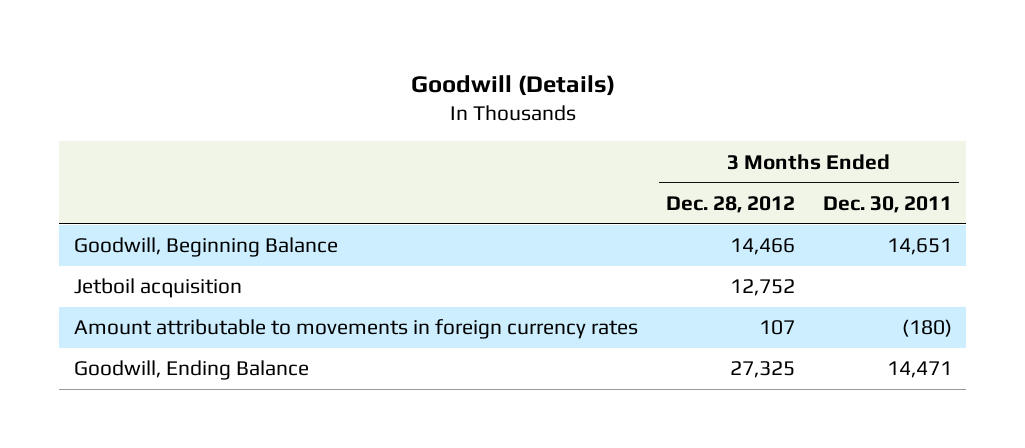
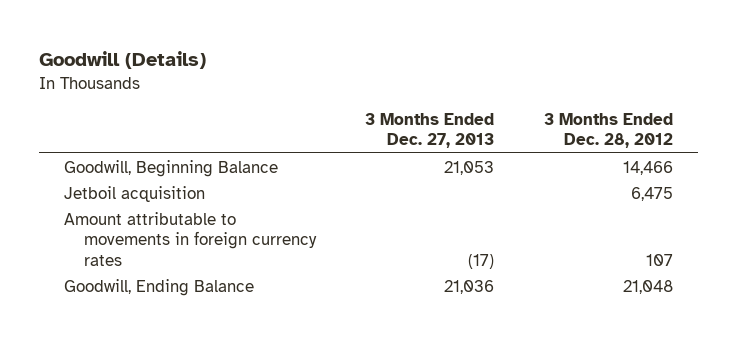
[822,196,952,214] Dec. 30, 2011 -> none
none -> [365,112,495,149] 3 Months Ended Dec. 27, 2013
[729,279,795,297] 12,752 -> [631,186,674,201] 6,475
[729,361,795,379] 27,325 -> [623,279,674,294] 21,048

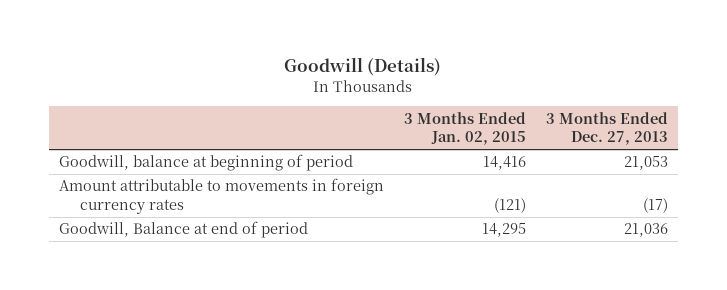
[544,112,674,149] 3 Months Ended Dec. 28, 2012 -> none
none -> [403,111,526,146] 3 Months Ended Jan. 02, 2015
[63,185,205,202] Jetboil acquisition -> none
[63,159,278,177] Goodwill, Beginning Balance -> [58,154,353,172] Goodwill, balance at beginning of period
[63,278,254,296] Goodwill, Ending Balance -> [58,221,308,239] Goodwill, Balance at end of period

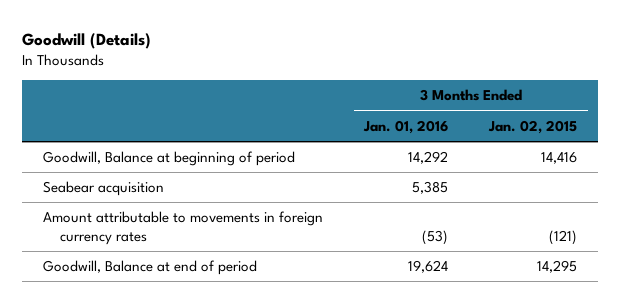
[546,111,669,146] 3 Months Ended Dec. 27, 2013 -> none
none -> [363,119,449,134] Jan. 01, 2016
[58,154,353,172] Goodwill, balance at beginning of period -> [42,151,295,167] Goodwill, Balance at beginning of period
none -> [42,181,164,197] Seabear acquisition

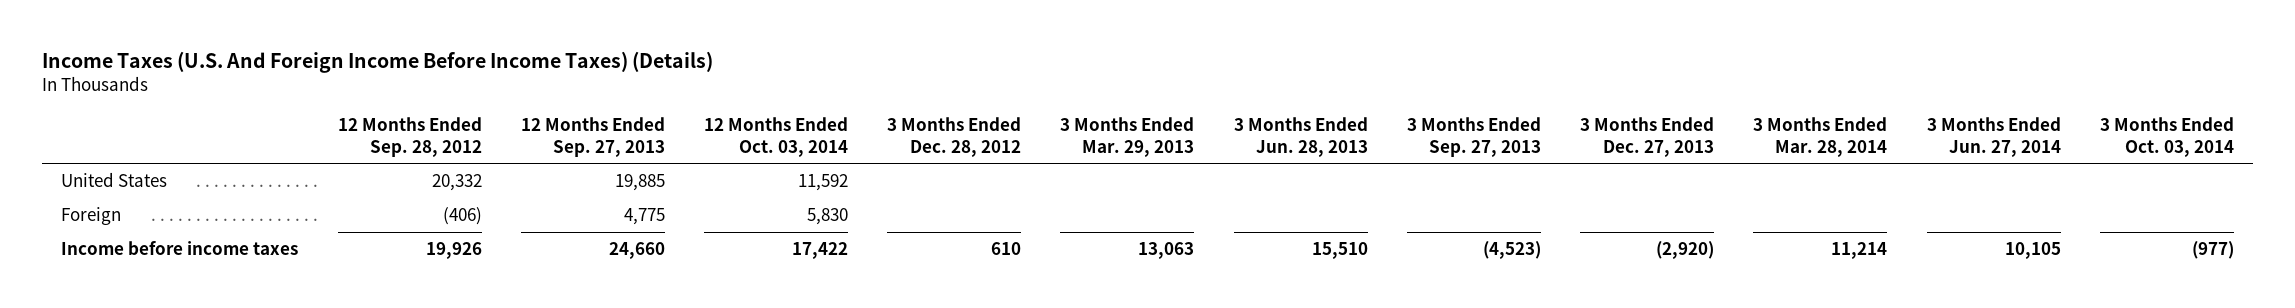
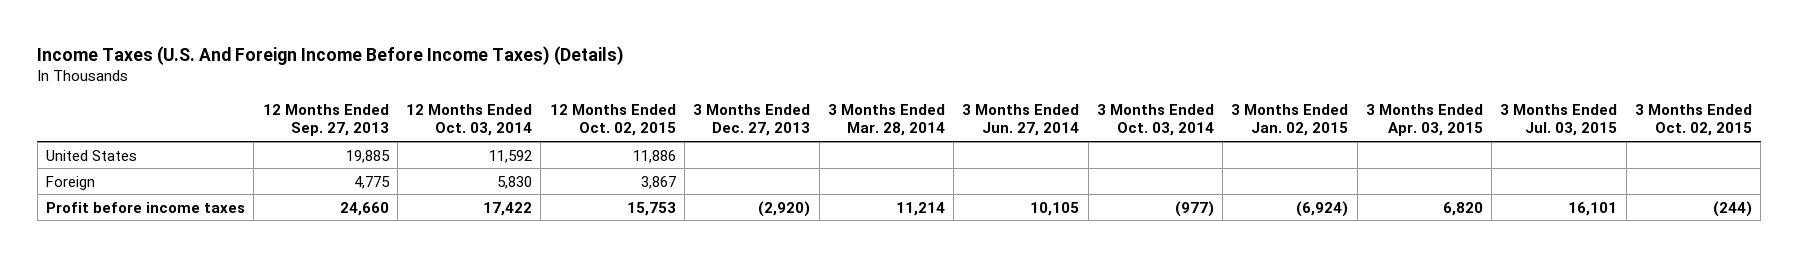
[337,116,482,157] 12 Months Ended Sep. 28, 2012 -> none
[887,116,1022,157] 3 Months Ended Dec. 28, 2012 -> none
[1060,116,1195,157] 3 Months Ended Mar. 29, 2013 -> none
[1233,116,1368,157] 3 Months Ended Jun. 28, 2013 -> none
[1406,116,1541,157] 3 Months Ended Sep. 27, 2013 -> none
none -> [549,103,676,137] 12 Months Ended Oct. 02, 2015
none -> [1231,103,1349,137] 3 Months Ended Jan. 02, 2015
none -> [1365,103,1483,137] 3 Months Ended Apr. 03, 2015
none -> [1500,103,1618,137] 3 Months Ended Jul. 03, 2015
none -> [1634,103,1752,137] 3 Months Ended Oct. 02, 2015
[61,241,299,256] Income before income taxes -> [46,201,246,213] Profit before income taxes

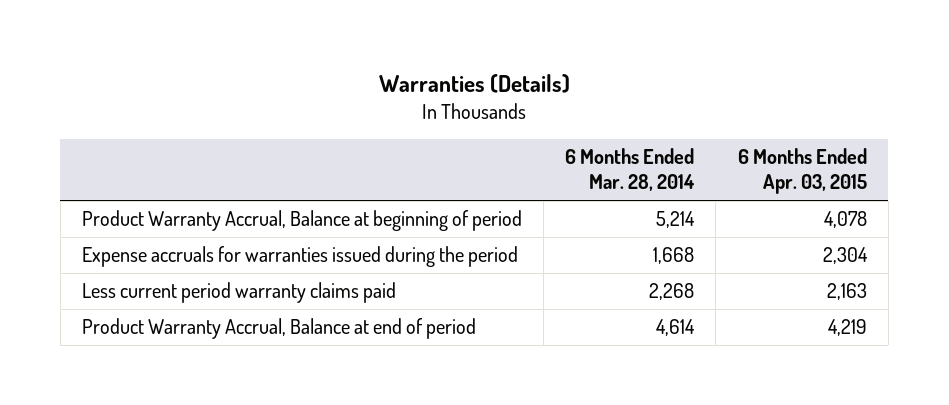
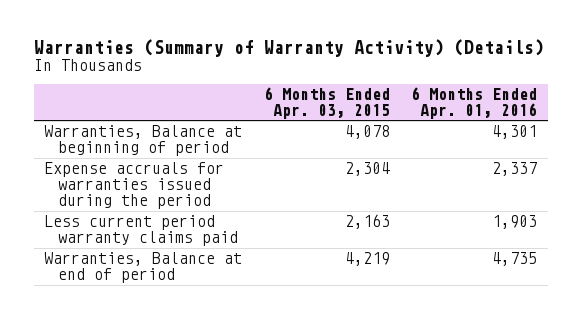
[379,73,571,93] Warranties (Details) -> [33,38,544,57] Warranties (Summary of Warranty Activity) (Details)
[565,148,696,192] 6 Months Ended Mar. 28, 2014 -> none
none -> [411,86,538,119] 6 Months Ended Apr. 01, 2016
[81,210,522,232] Product Warranty Accrual, Balance at beginning of period -> [44,125,243,157] Warranties, Balance at beginning of period
[81,318,476,340] Product Warranty Accrual, Balance at end of period -> [44,252,243,284] Warranties, Balance at end of period

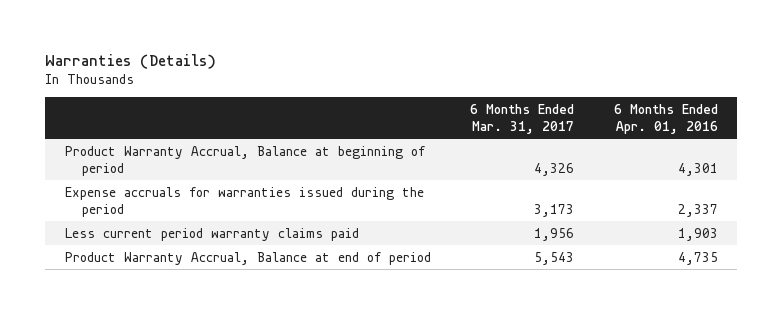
[33,38,544,57] Warranties (Summary of Warranty Activity) (Details) -> [45,53,217,69] Warranties (Details)
[263,86,390,119] 6 Months Ended Apr. 03, 2015 -> none
none -> [470,103,575,134] 6 Months Ended Mar. 31, 2017
[44,125,243,157] Warranties, Balance at beginning of period -> [64,145,425,176] Product Warranty Accrual, Balance at beginning of period
[44,252,243,284] Warranties, Balance at end of period -> [64,251,431,265] Product Warranty Accrual, Balance at end of period

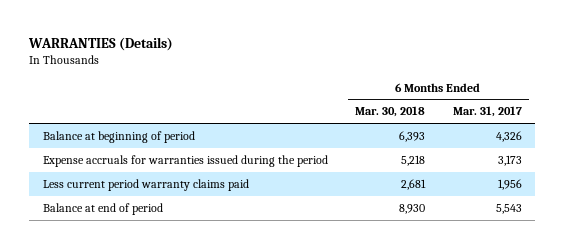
[45,53,217,69] Warranties (Details) -> [27,36,173,51] WARRANTIES (Details)
[613,103,718,134] 6 Months Ended Apr. 01, 2016 -> none
none -> [355,106,426,118] Mar. 30, 2018
[64,145,425,176] Product Warranty Accrual, Balance at beginning of period -> [42,130,195,143] Balance at beginning of period
[64,251,431,265] Product Warranty Accrual, Balance at end of period -> [42,202,163,215] Balance at end of period

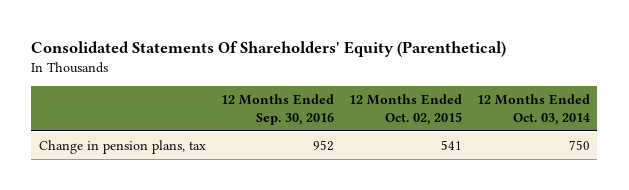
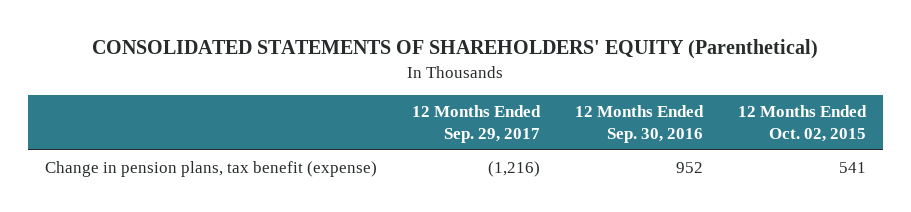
[31,41,507,58] Consolidated Statements Of Shareholders' Equity (Parenthetical) -> [92,39,819,60] CONSOLIDATED STATEMENTS OF SHAREHOLDERS' EQUITY (Parenthetical)
[476,94,590,125] 12 Months Ended Oct. 03, 2014 -> none
none -> [411,105,541,143] 12 Months Ended Sep. 29, 2017
[38,140,206,155] Change in pension plans, tax -> [45,161,378,178] Change in pension plans, tax benefit (expense)

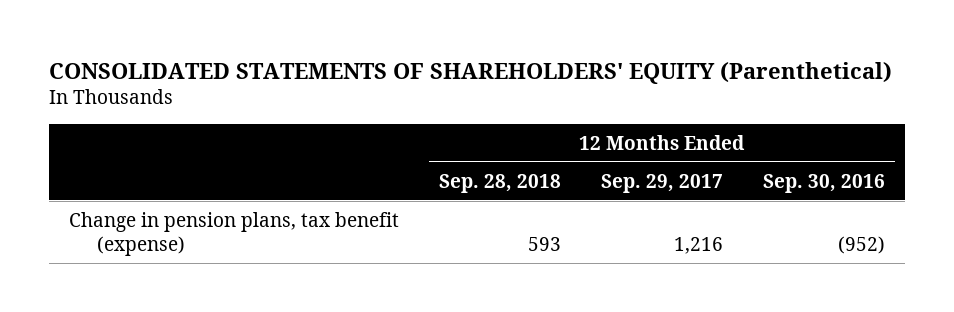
[737,105,867,142] 12 Months Ended Oct. 02, 2015 -> none
none -> [438,173,561,193] Sep. 28, 2018
[487,161,540,178] (1,216) -> [674,237,724,255] 1,216
[675,162,703,174] 952 -> [838,236,886,255] (952)

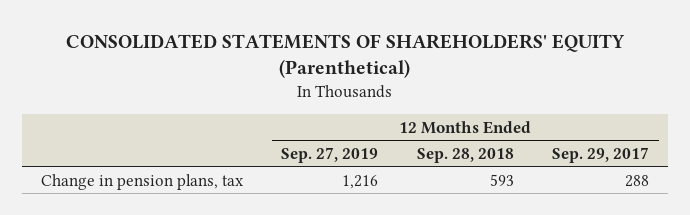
[763,173,886,193] Sep. 30, 2016 -> none
none -> [281,146,379,163] Sep. 27, 2019
[68,211,399,257] Change in pension plans, tax benefit (expense) -> [41,173,245,190] Change in pension plans, tax
[674,237,724,255] 1,216 -> [625,174,650,187] 288

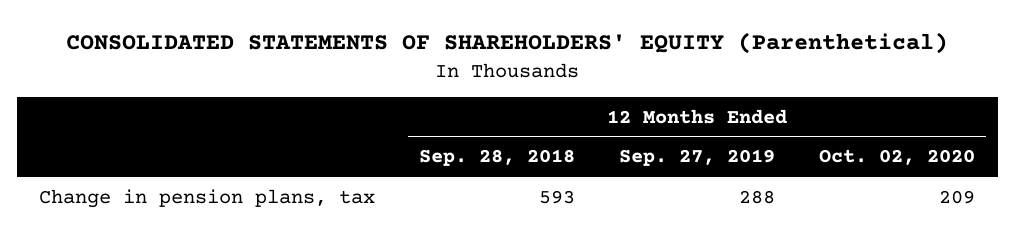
[552,146,650,163] Sep. 29, 2017 -> none
none -> [819,149,976,166] Oct. 02, 2020
[342,174,379,189] 1,216 -> [739,189,776,204] 288

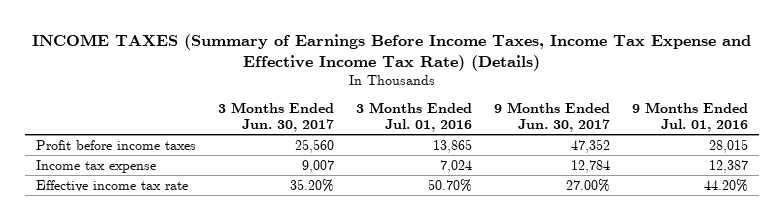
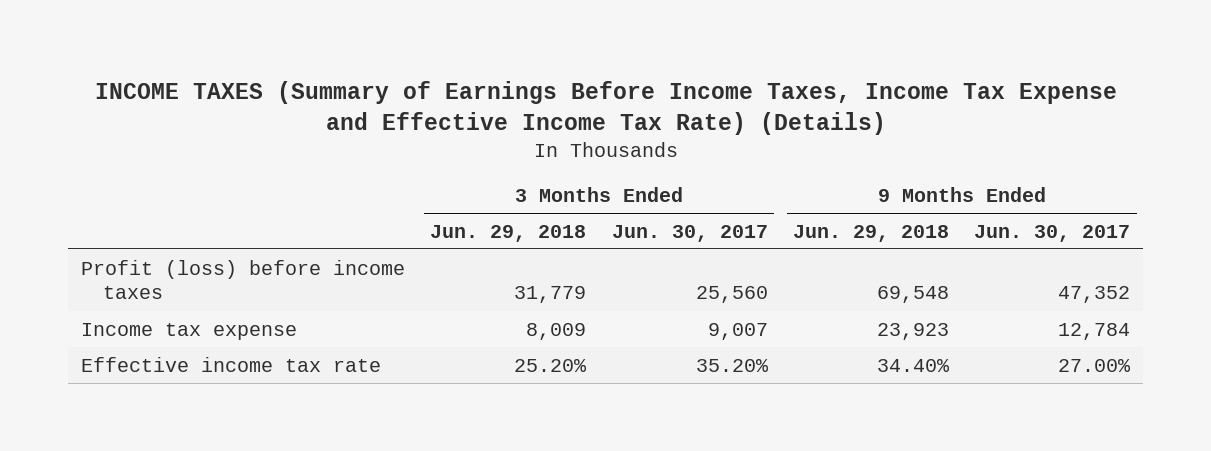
[355,101,472,132] 3 Months Ended Jul. 01, 2016 -> none
[631,101,748,132] 9 Months Ended Jul. 01, 2016 -> none
none -> [430,224,587,242] Jun. 29, 2018
none -> [792,224,949,242] Jun. 29, 2018
[35,139,196,150] Profit before income taxes -> [80,259,405,300] Profit (loss) before income taxes

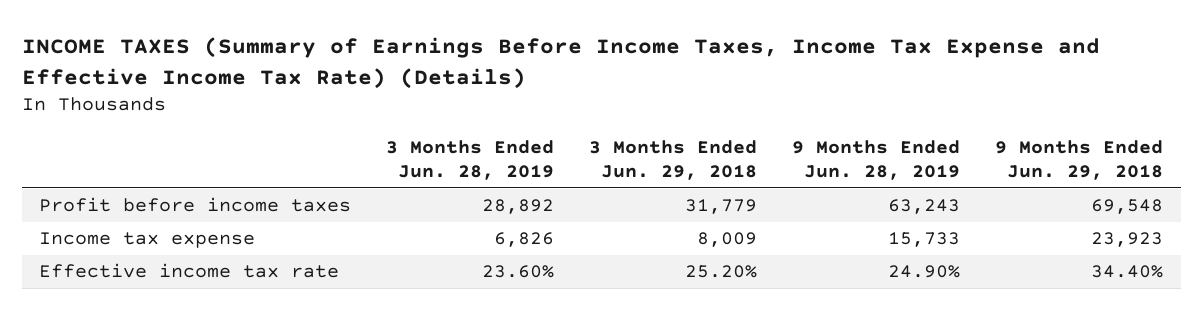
[611,224,768,242] Jun. 30, 2017 -> none
[974,224,1131,242] Jun. 30, 2017 -> none
none -> [386,139,555,181] 3 Months Ended Jun. 28, 2019
none -> [792,139,961,181] 9 Months Ended Jun. 28, 2019
[80,259,405,300] Profit (loss) before income taxes -> [39,197,352,213] Profit before income taxes

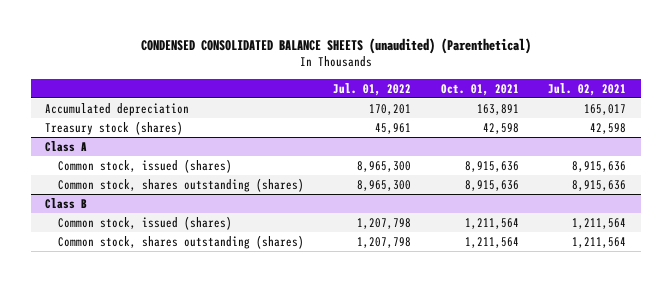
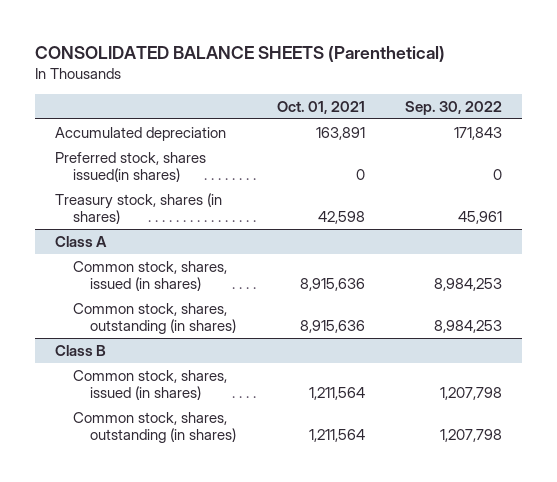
[140,37,531,54] CONDENSED CONSOLIDATED BALANCE SHEETS (unaudited) (Parenthetical) -> [35,45,446,62] CONSOLIDATED BALANCE SHEETS (Parenthetical)
[333,82,412,96] Jul. 01, 2022 -> none
[548,82,627,96] Jul. 02, 2021 -> none
none -> [404,100,502,115] Sep. 30, 2022
none -> [55,151,207,183] Preferred stock, shares issued(in shares)
[45,120,184,135] Treasury stock (shares) -> [55,192,223,225] Treasury stock, shares (in shares)
[58,158,233,173] Common stock, issued (shares) -> [72,260,227,292] Common stock, shares, issued (in shares)
[58,177,305,192] Common stock, shares outstanding (shares) -> [72,302,237,335] Common stock, shares, outstanding (in shares)
[58,215,233,230] Common stock, issued (shares) -> [72,369,227,401] Common stock, shares, issued (in shares)
[58,234,305,249] Common stock, shares outstanding (shares) -> [72,411,237,444] Common stock, shares, outstanding (in shares)

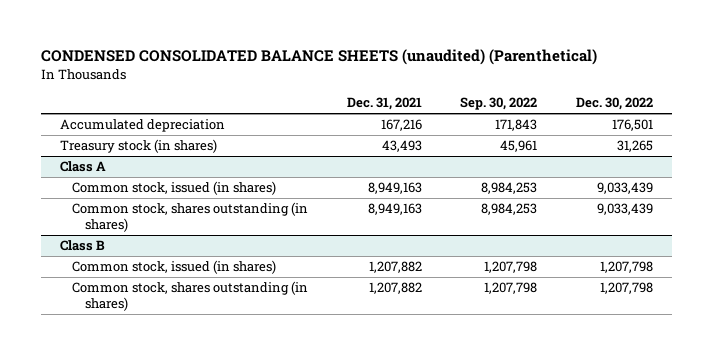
[35,45,446,62] CONSOLIDATED BALANCE SHEETS (Parenthetical) -> [40,48,597,65] CONDENSED CONSOLIDATED BALANCE SHEETS (unaudited) (Parenthetical)
[276,100,365,114] Oct. 01, 2021 -> none
none -> [346,97,422,111] Dec. 31, 2021
none -> [575,97,653,111] Dec. 30, 2022
[55,151,207,183] Preferred stock, shares issued(in shares) -> none
[55,192,223,225] Treasury stock, shares (in shares) -> [59,139,217,154] Treasury stock (in shares)
[72,260,227,292] Common stock, shares, issued (in shares) -> [72,181,277,196] Common stock, issued (in shares)
[72,302,237,335] Common stock, shares, outstanding (in shares) -> [72,202,309,233] Common stock, shares outstanding (in shares)
[72,369,227,401] Common stock, shares, issued (in shares) -> [72,260,277,275] Common stock, issued (in shares)
[72,411,237,444] Common stock, shares, outstanding (in shares) -> [72,281,309,312] Common stock, shares outstanding (in shares)

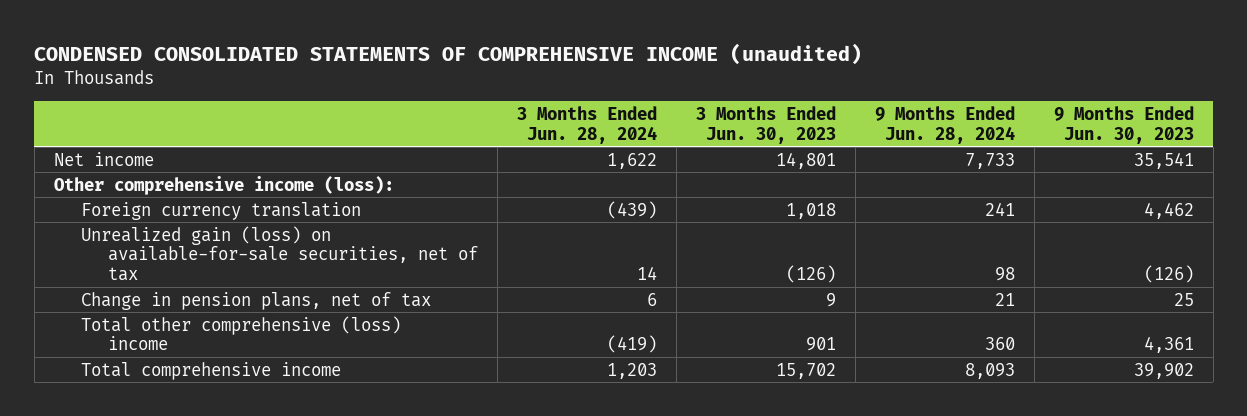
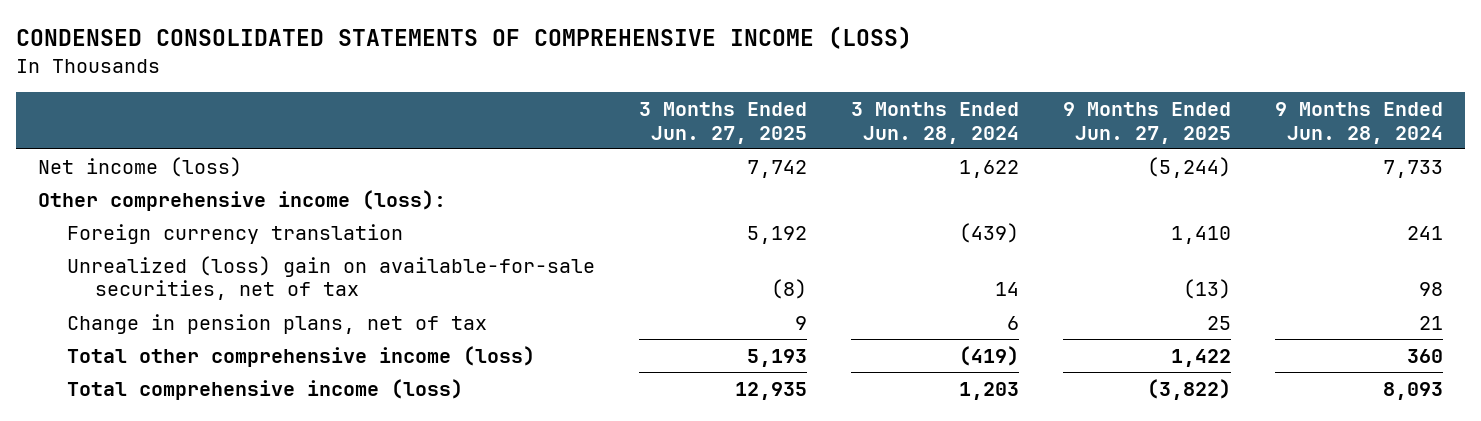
[34,42,863,65] CONDENSED CONSOLIDATED STATEMENTS OF COMPREHENSIVE INCOME (unaudited) -> [16,26,913,50] CONDENSED CONSOLIDATED STATEMENTS OF COMPREHENSIVE INCOME (LOSS)
[696,105,837,144] 3 Months Ended Jun. 30, 2023 -> none
[1053,105,1194,144] 9 Months Ended Jun. 30, 2023 -> none
none -> [638,101,807,144] 3 Months Ended Jun. 27, 2025
none -> [1062,101,1231,144] 9 Months Ended Jun. 27, 2025
[53,151,154,166] Net income -> [38,156,243,177] Net income (loss)
[81,225,479,282] Unrealized gain (loss) on available-for-sale securities, net of tax -> [66,255,595,301] Unrealized (loss) gain on available-for-sale securities, net of tax
[81,315,402,351] Total other comprehensive (loss) income -> [66,345,535,367] Total other comprehensive income (loss)
[81,361,342,380] Total comprehensive income -> [66,378,463,400] Total comprehensive income (loss)

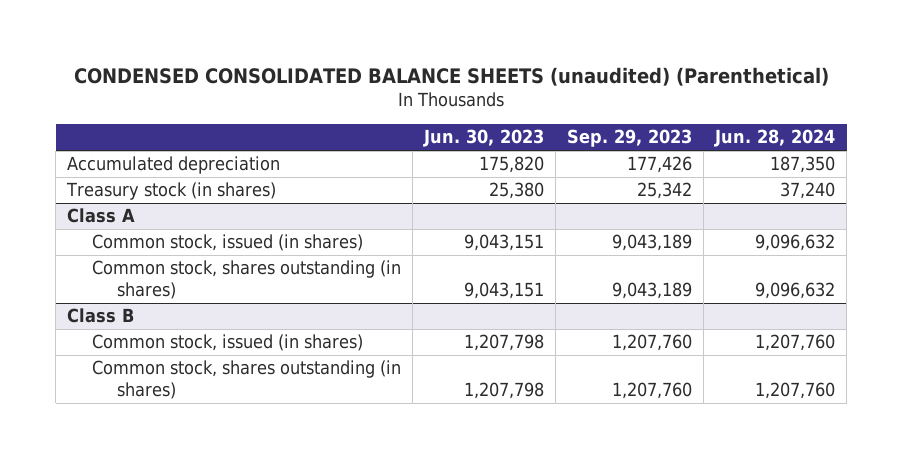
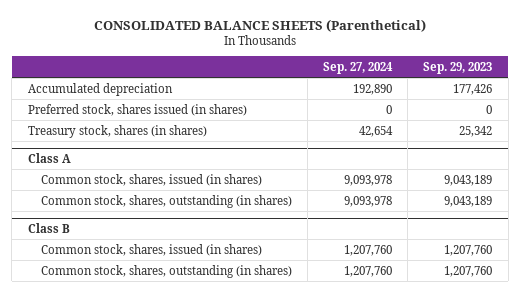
[74,66,830,86] CONDENSED CONSOLIDATED BALANCE SHEETS (unaudited) (Parenthetical) -> [94,18,427,32] CONSOLIDATED BALANCE SHEETS (Parenthetical)
[422,129,544,148] Jun. 30, 2023 -> none
[714,129,836,148] Jun. 28, 2024 -> none
none -> [323,61,394,74] Sep. 27, 2024
none -> [27,103,247,116] Preferred stock, shares issued (in shares)
[66,182,277,201] Treasury stock (in shares) -> [27,124,207,138] Treasury stock, shares (in shares)
[91,234,363,252] Common stock, issued (in shares) -> [40,173,262,186] Common stock, shares, issued (in shares)
[91,260,401,300] Common stock, shares outstanding (in shares) -> [40,194,292,208] Common stock, shares, outstanding (in shares)
[91,334,363,352] Common stock, issued (in shares) -> [40,243,262,256] Common stock, shares, issued (in shares)
[91,360,401,400] Common stock, shares outstanding (in shares) -> [40,264,292,278] Common stock, shares, outstanding (in shares)

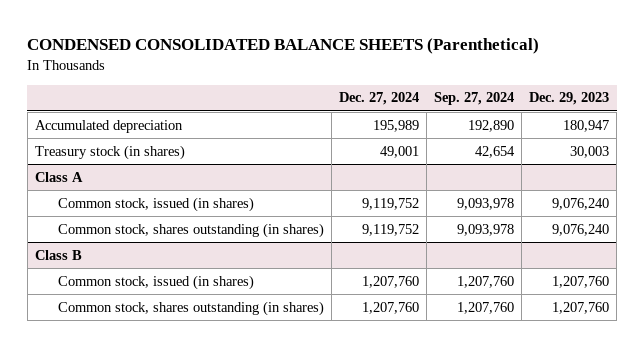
[94,18,427,32] CONSOLIDATED BALANCE SHEETS (Parenthetical) -> [27,38,540,55] CONDENSED CONSOLIDATED BALANCE SHEETS (Parenthetical)
[423,61,493,74] Sep. 29, 2023 -> none
none -> [338,92,419,106] Dec. 27, 2024
none -> [529,92,610,106] Dec. 29, 2023
[27,103,247,116] Preferred stock, shares issued (in shares) -> none
[27,124,207,138] Treasury stock, shares (in shares) -> [34,144,185,160] Treasury stock (in shares)
[40,173,262,186] Common stock, shares, issued (in shares) -> [57,196,254,212] Common stock, issued (in shares)
[40,194,292,208] Common stock, shares, outstanding (in shares) -> [57,222,324,238] Common stock, shares outstanding (in shares)
[40,243,262,256] Common stock, shares, issued (in shares) -> [57,274,254,290] Common stock, issued (in shares)
[40,264,292,278] Common stock, shares, outstanding (in shares) -> [57,300,324,316] Common stock, shares outstanding (in shares)

